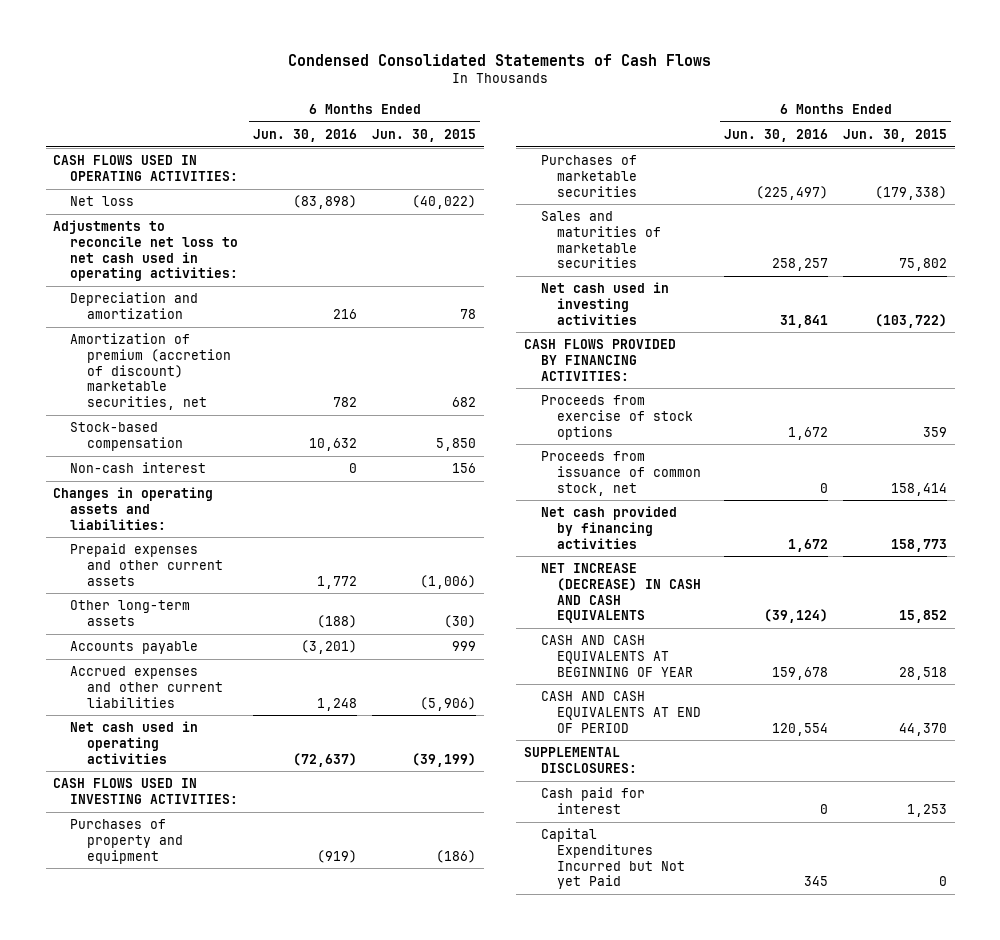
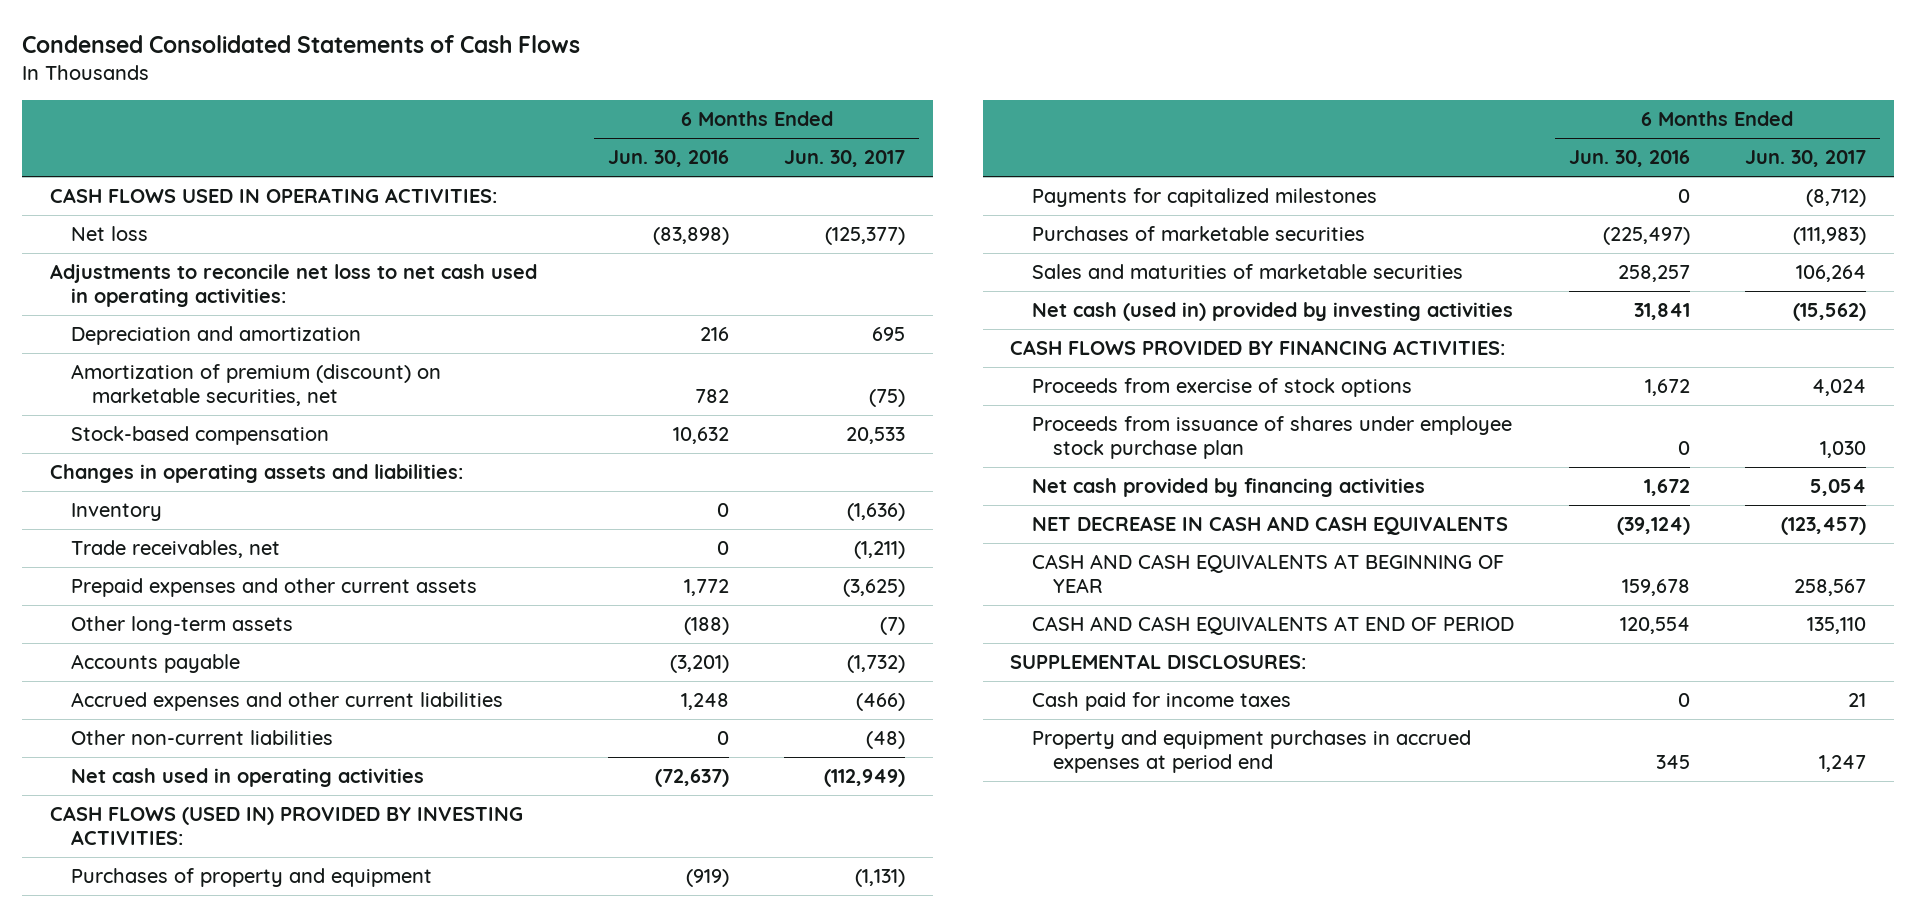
[372,129,477,143] Jun. 30, 2015 -> none
none -> [784,150,906,168] Jun. 30, 2017
[69,333,231,410] Amortization of premium (accretion of discount) marketable securities, net -> [70,364,441,407] Amortization of premium (discount) on marketable securities, net
[69,462,206,474] Non-cash interest -> none
none -> [70,503,162,522] Inventory
none -> [70,540,280,559] Trade receivables, net
none -> [70,730,333,746] Other non-current liabilities
[53,778,238,804] CASH FLOWS USED IN INVESTING ACTIVITIES: -> [49,806,523,846] CASH FLOWS (USED IN) PROVIDED BY INVESTING ACTIVITIES:
none -> [1031,188,1377,208] Payments for capitalized milestones
[540,282,669,325] Net cash used in investing activities -> [1031,302,1513,322] Net cash (used in) provided by investing activities
[540,451,702,496] Proceeds from issuance of common stock, net -> none
none -> [1031,416,1512,460] Proceeds from issuance of shares under employee stock purchase plan
[540,563,702,624] NET INCREASE (DECREASE) IN CASH AND CASH EQUIVALENTS -> [1031,516,1508,536] NET DECREASE IN CASH AND CASH EQUIVALENTS
[540,787,645,814] Cash paid for interest -> [1031,692,1291,712] Cash paid for income taxes
[540,828,686,890] Capital Expenditures Incurred but Not yet Paid -> [1031,730,1471,774] Property and equipment purchases in accrued expenses at period end

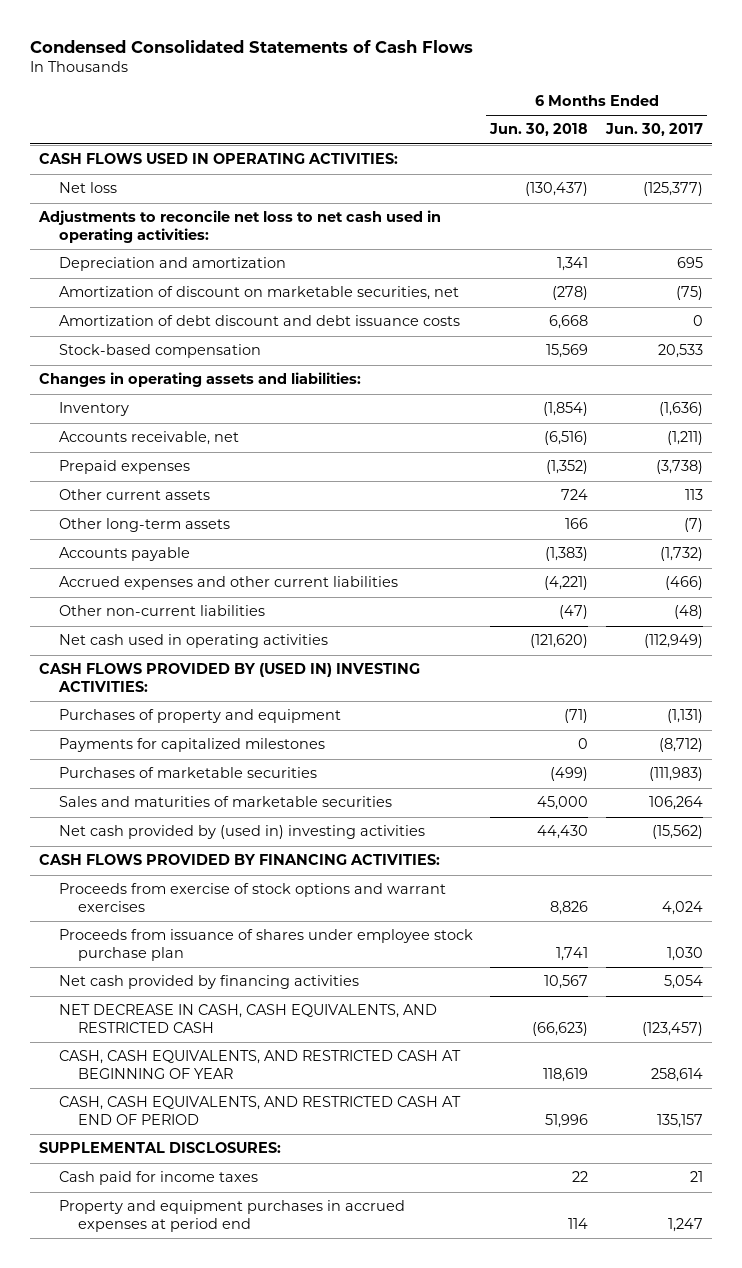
[608,150,730,168] Jun. 30, 2016 -> none
none -> [489,123,589,137] Jun. 30, 2018
[70,364,441,407] Amortization of premium (discount) on marketable securities, net -> [58,286,459,301] Amortization of discount on marketable securities, net
none -> [58,315,460,327] Amortization of debt discount and debt issuance costs
[70,540,280,559] Trade receivables, net -> [58,431,239,446] Accounts receivable, net
none -> [58,460,190,475] Prepaid expenses
[70,578,477,598] Prepaid expenses and other current assets -> [58,489,210,501] Other current assets
[843,579,906,598] (3,625) -> [684,489,703,501] 113
[49,806,523,846] CASH FLOWS (USED IN) PROVIDED BY INVESTING ACTIVITIES: -> [39,663,421,692] CASH FLOWS PROVIDED BY (USED IN) INVESTING ACTIVITIES:
[1031,302,1513,322] Net cash (used in) provided by investing activities -> [58,825,425,840] Net cash provided by (used in) investing activities
[1031,378,1412,398] Proceeds from exercise of stock options -> [58,883,446,912] Proceeds from exercise of stock options and warrant exercises
[1031,516,1508,536] NET DECREASE IN CASH AND CASH EQUIVALENTS -> [58,1004,437,1033] NET DECREASE IN CASH, CASH EQUIVALENTS, AND RESTRICTED CASH
[1031,554,1504,594] CASH AND CASH EQUIVALENTS AT BEGINNING OF YEAR -> [58,1050,461,1079] CASH, CASH EQUIVALENTS, AND RESTRICTED CASH AT BEGINNING OF YEAR
[1794,579,1867,597] 258,567 -> [650,1067,703,1082] 258,614
[1031,616,1514,636] CASH AND CASH EQUIVALENTS AT END OF PERIOD -> [58,1096,461,1125] CASH, CASH EQUIVALENTS, AND RESTRICTED CASH AT END OF PERIOD
[1807,617,1867,635] 135,110 -> [656,1113,703,1128] 135,157

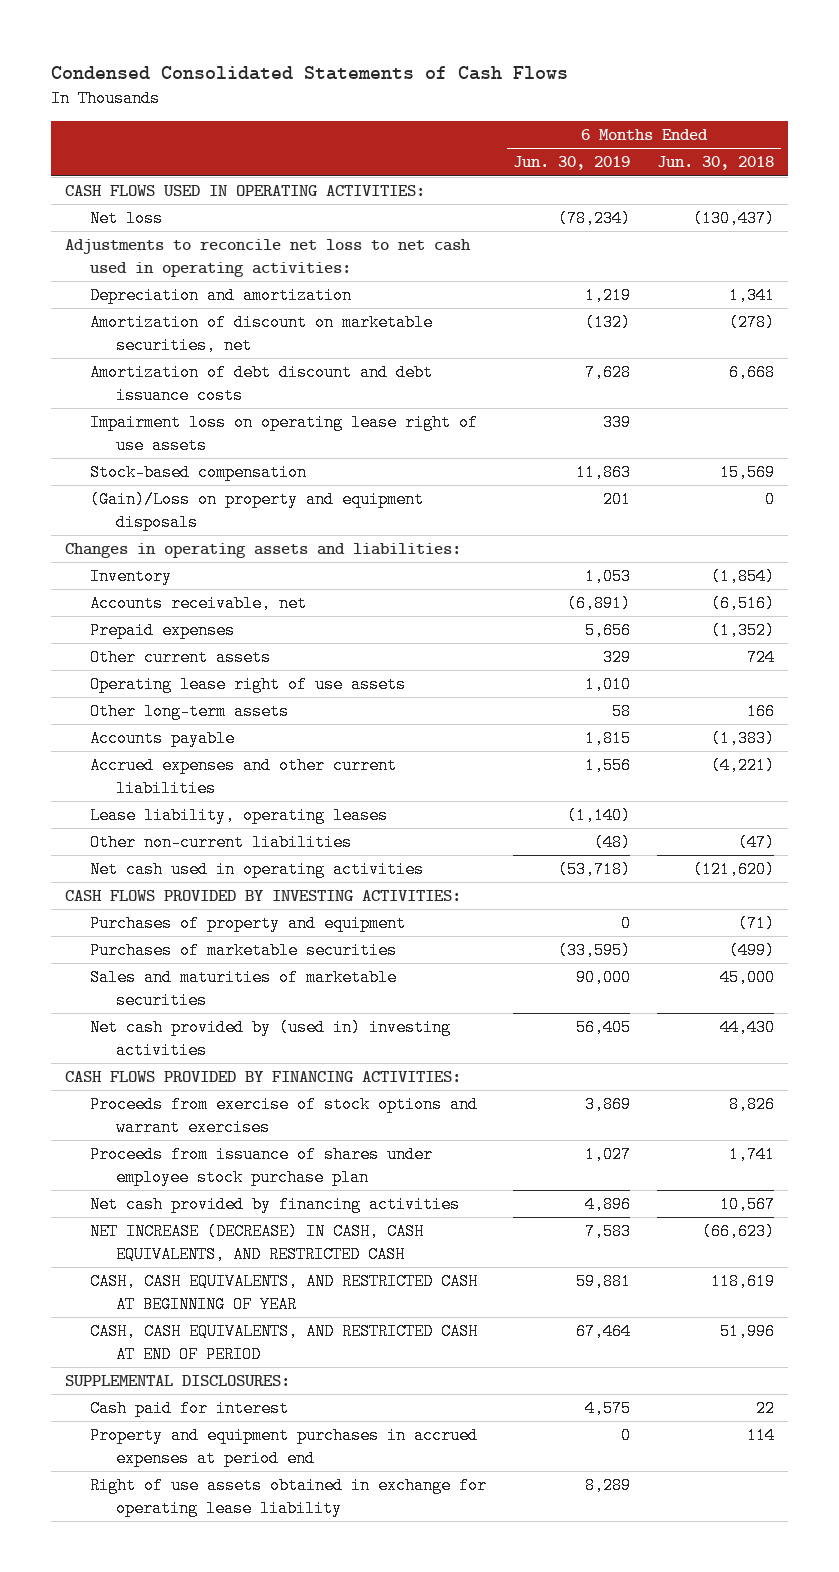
[604,123,703,137] Jun. 30, 2017 -> none
none -> [513,156,631,171] Jun. 30, 2019
none -> [90,414,479,454] Impairment loss on operating lease right of use assets
none -> [90,491,425,531] (Gain)/Loss on property and equipment disposals
none -> [90,676,407,694] Operating lease right of use assets
none -> [90,807,389,825] Lease liability, operating leases
[39,663,421,692] CASH FLOWS PROVIDED BY (USED IN) INVESTING ACTIVITIES: -> [64,890,461,902] CASH FLOWS PROVIDED BY INVESTING ACTIVITIES:
[58,738,325,753] Payments for capitalized milestones -> none
[58,1004,437,1033] NET DECREASE IN CASH, CASH EQUIVALENTS, AND RESTRICTED CASH -> [90,1223,425,1263] NET INCREASE (DECREASE) IN CASH, CASH EQUIVALENTS, AND RESTRICTED CASH
[58,1171,258,1186] Cash paid for income taxes -> [90,1400,290,1418] Cash paid for interest
none -> [90,1477,488,1517] Right of use assets obtained in exchange for operating lease liability

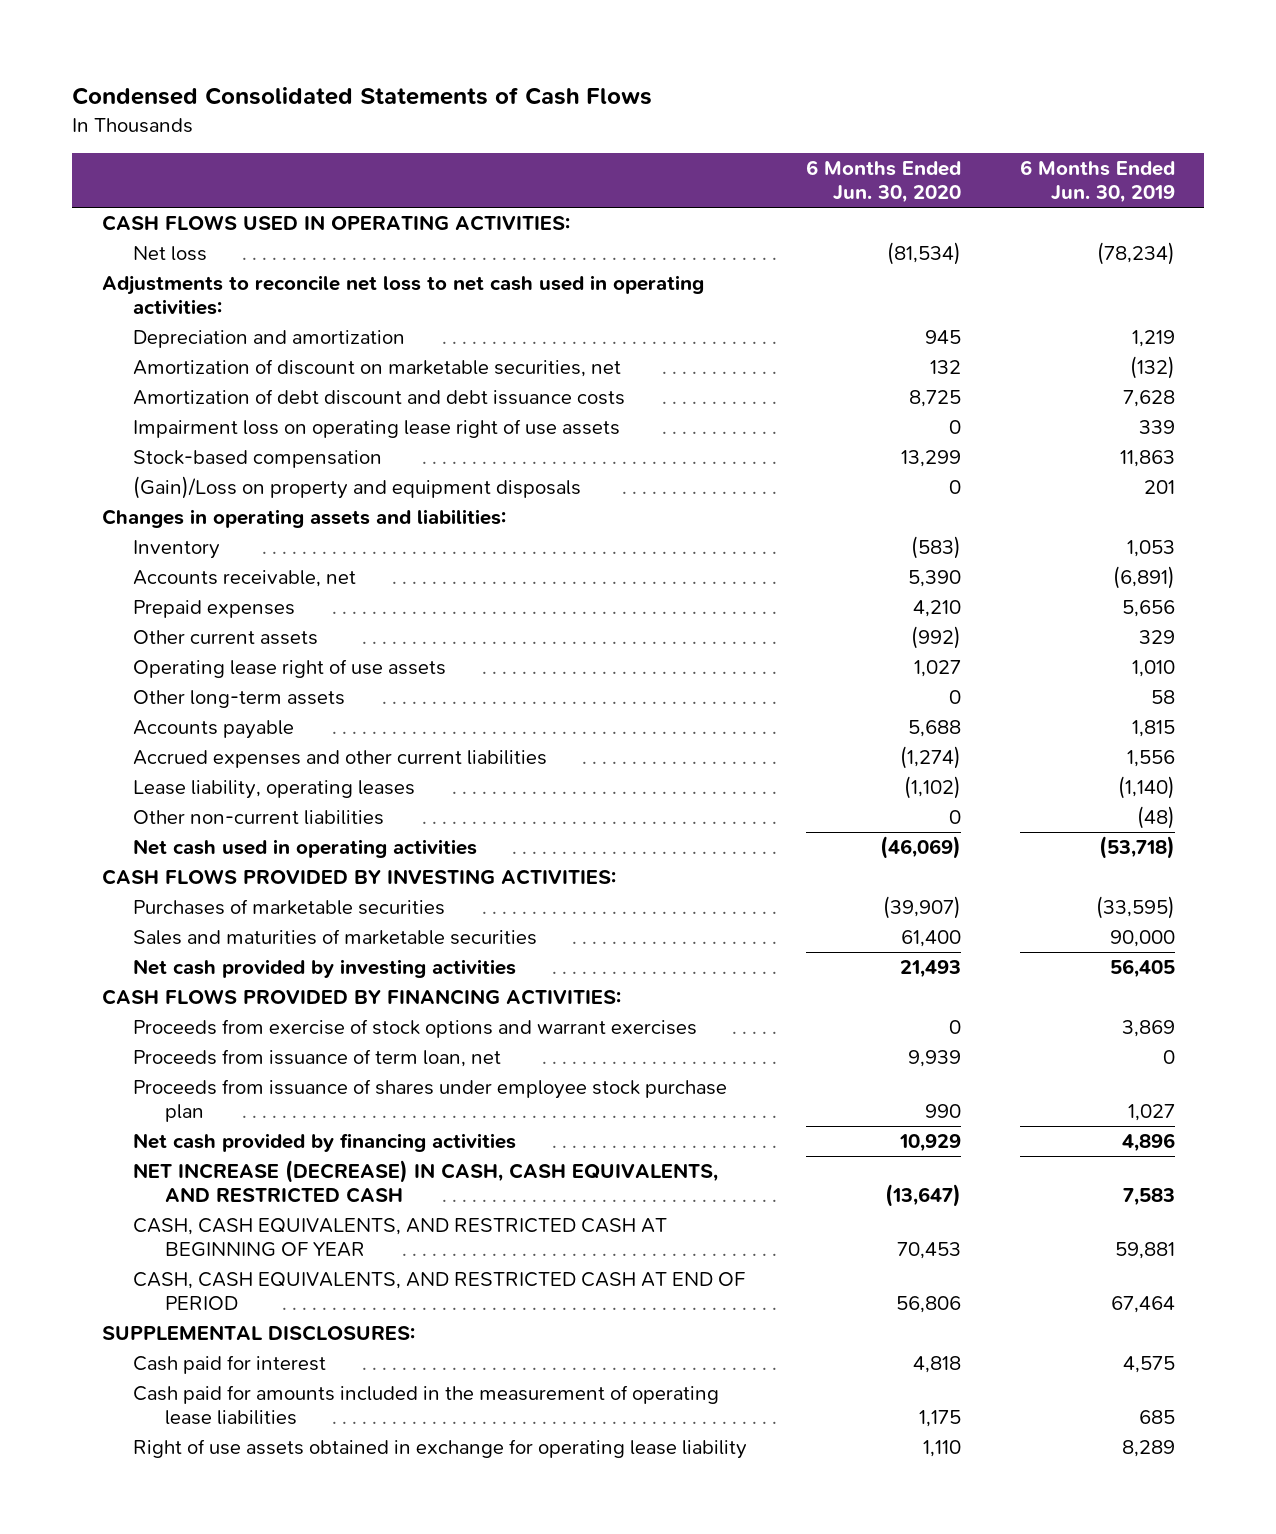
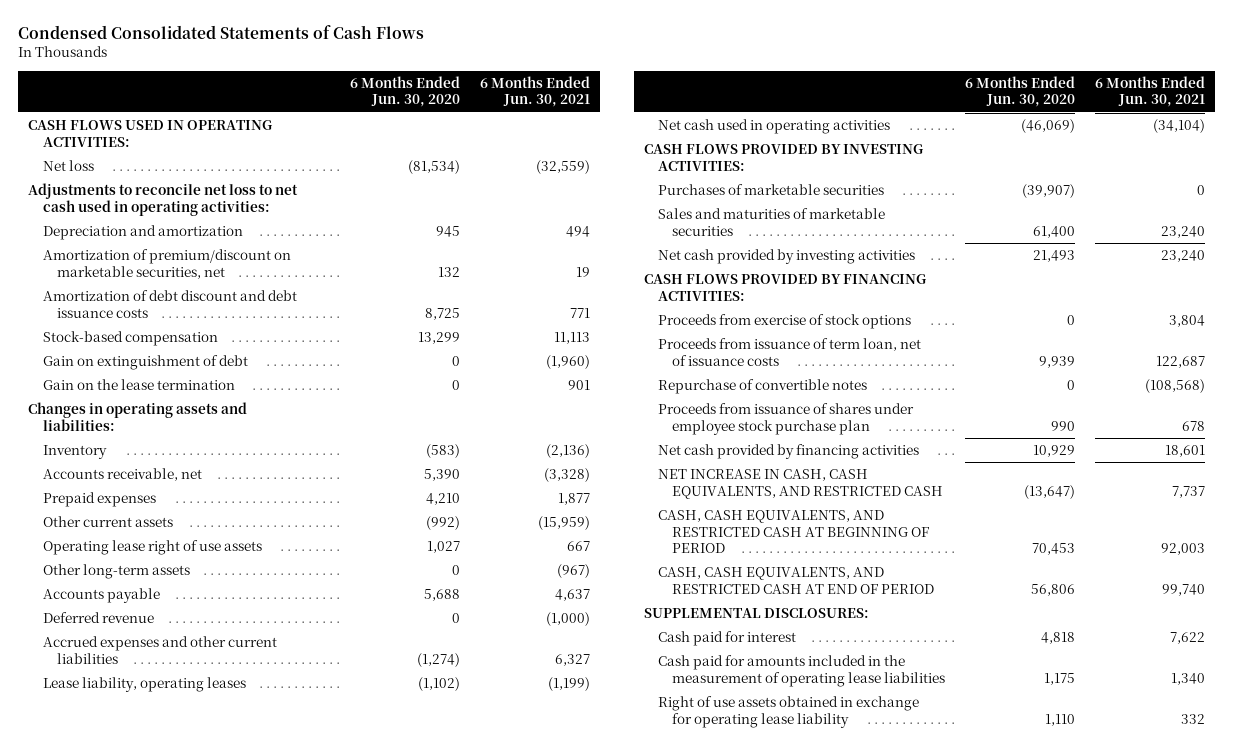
[1019,159,1175,204] 6 Months Ended Jun. 30, 2019 -> none
none -> [479,75,590,108] 6 Months Ended Jun. 30, 2021
[133,358,622,377] Amortization of discount on marketable securities, net -> [42,248,291,279] Amortization of premium/discount on marketable securities, net
[133,418,621,438] Impairment loss on operating lease right of use assets -> none
[133,475,582,499] (Gain)/Loss on property and equipment disposals -> none
none -> [42,354,248,370] Gain on extinguishment of debt
none -> [42,378,235,390] Gain on the lease termination
none -> [42,611,154,623] Deferred revenue
[133,809,385,825] Other non-current liabilities -> none
[133,1018,698,1038] Proceeds from exercise of stock options and warrant exercises -> [657,313,911,329] Proceeds from exercise of stock options
[133,1048,502,1067] Proceeds from issuance of term loan, net -> [657,337,921,366] Proceeds from issuance of term loan, net of issuance costs
none -> [657,378,867,394] Repurchase of convertible notes
[133,1159,719,1204] NET INCREASE (DECREASE) IN CASH, CASH EQUIVALENTS, AND RESTRICTED CASH -> [657,468,943,499] NET INCREASE IN CASH, CASH EQUIVALENTS, AND RESTRICTED CASH
[133,1217,668,1258] CASH, CASH EQUIVALENTS, AND RESTRICTED CASH AT BEGINNING OF YEAR -> [657,509,929,554] CASH, CASH EQUIVALENTS, AND RESTRICTED CASH AT BEGINNING OF PERIOD

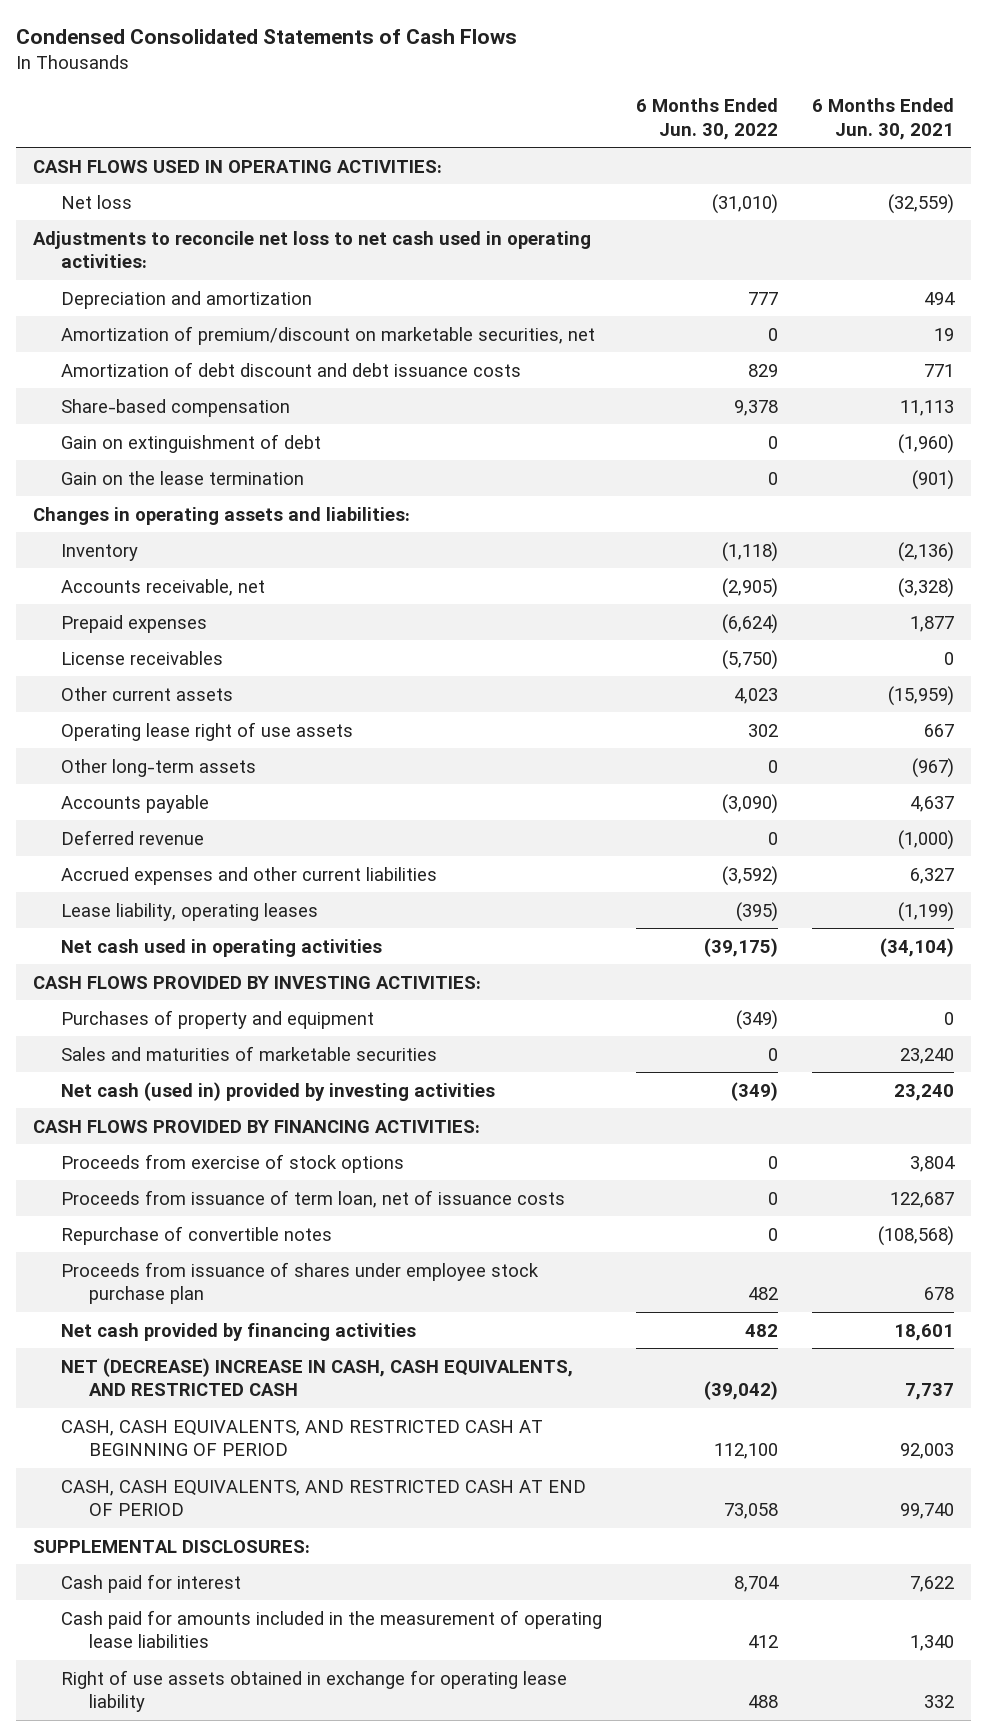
[349,75,460,108] 6 Months Ended Jun. 30, 2020 -> none
none -> [636,98,779,140] 6 Months Ended Jun. 30, 2022
[42,330,218,346] Stock-based compensation -> [60,398,290,417] Share-based compensation
[567,379,590,390] 901 -> [912,469,955,490] (901)
none -> [60,650,223,665] License receivables
[657,183,884,195] Purchases of marketable securities -> none
none -> [60,1009,374,1029] Purchases of property and equipment
[657,248,915,264] Net cash provided by investing activities -> [60,1081,495,1101] Net cash (used in) provided by investing activities
[657,468,943,499] NET INCREASE IN CASH, CASH EQUIVALENTS, AND RESTRICTED CASH -> [60,1357,573,1397] NET (DECREASE) INCREASE IN CASH, CASH EQUIVALENTS, AND RESTRICTED CASH

